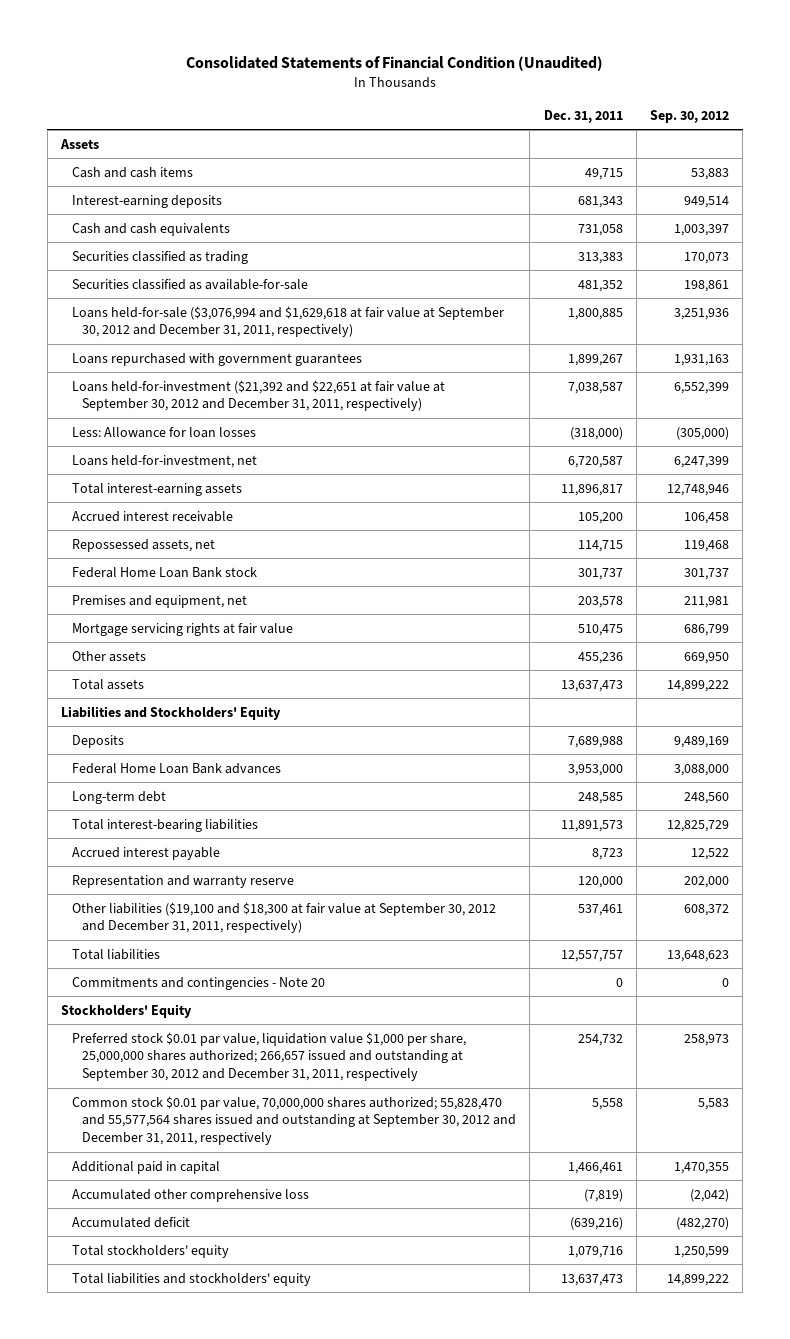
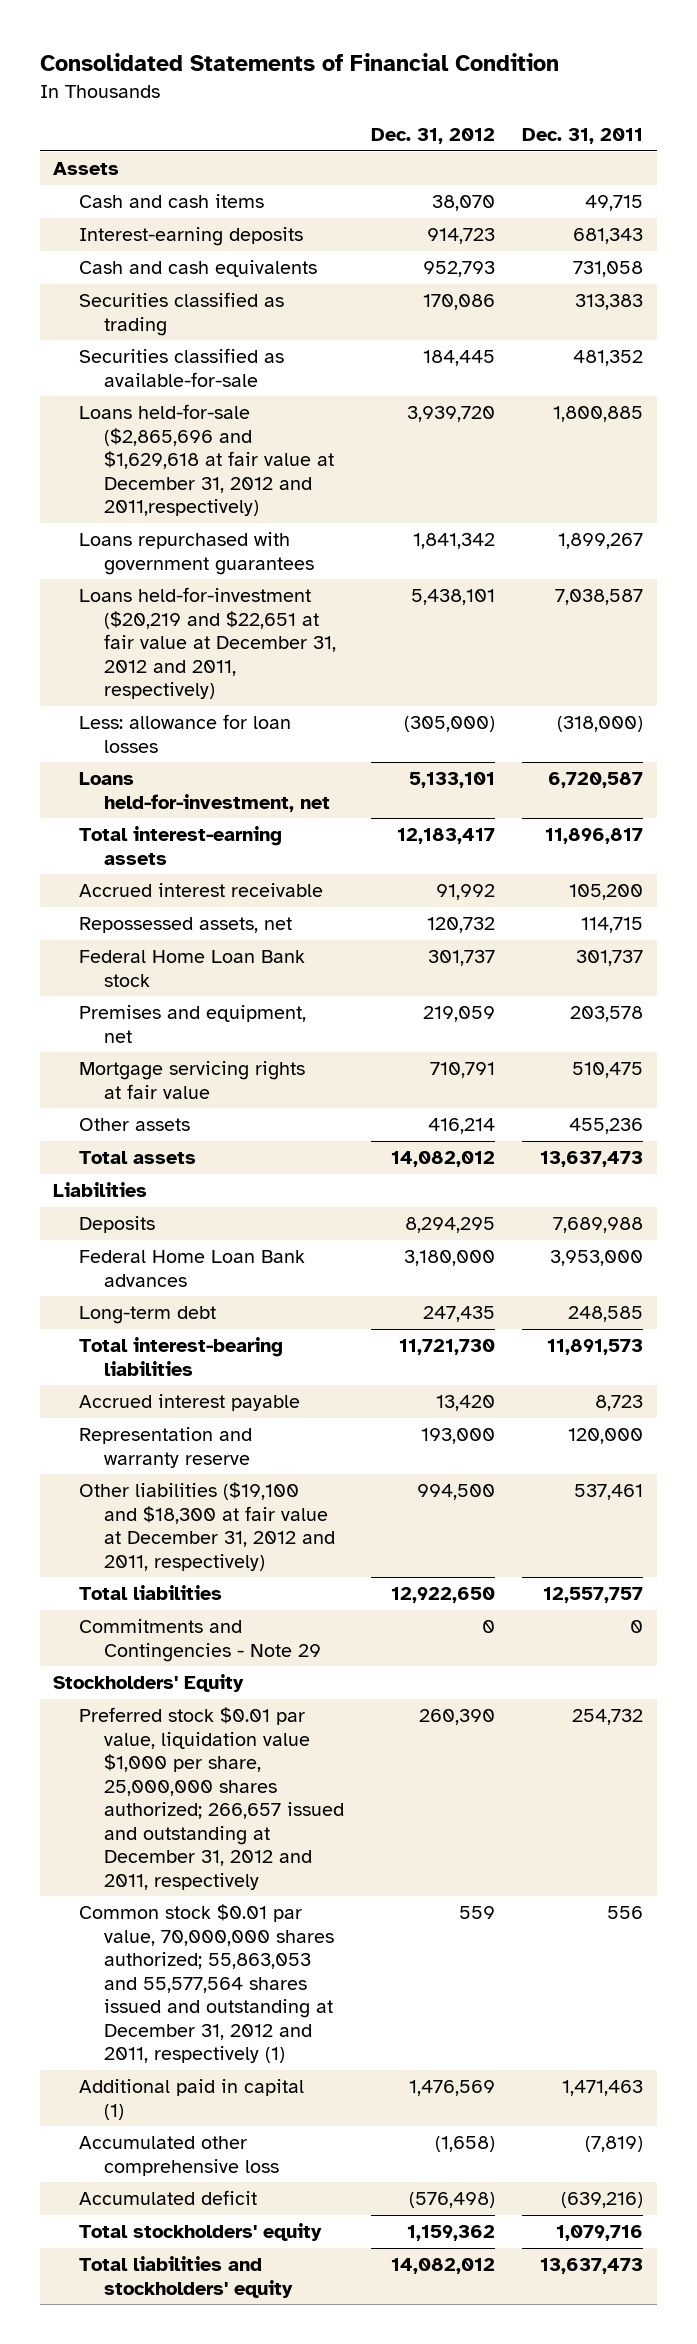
[185,56,603,72] Consolidated Statements of Financial Condition (Unaudited) -> [39,52,559,71] Consolidated Statements of Financial Condition
[650,109,730,123] Sep. 30, 2012 -> none
none -> [371,128,496,145] Dec. 31, 2012
[71,305,504,338] Loans held-for-sale ($3,076,994 and $1,629,618 at fair value at September 30, 2012 and December 31, 2011, respectively) -> [78,404,334,517] Loans held-for-sale ($2,865,696 and $1,629,618 at fair value at December 31, 2012 and 2011,respectively)
[71,379,445,412] Loans held-for-investment ($21,392 and $22,651 at fair value at September 30, 2012 and December 31, 2011, respectively) -> [78,587,336,700] Loans held-for-investment ($20,219 and $22,651 at fair value at December 31, 2012 and 2011, respectively)
[71,426,256,438] Less: Allowance for loan losses -> [78,714,291,753] Less: allowance for loan losses
[60,705,281,720] Liabilities and Stockholders' Equity -> none
none -> [53,1182,148,1198] Liabilities
[71,901,496,934] Other liabilities ($19,100 and $18,300 at fair value at September 30, 2012 and December 31, 2011, respectively) -> [78,1482,335,1571] Other liabilities ($19,100 and $18,300 at fair value at December 31, 2012 and 2011, respectively)
[71,976,325,990] Commitments and contingencies - Note 20 -> [78,1619,321,1662] Commitments and Contingencies - Note 29
[71,1031,466,1082] Preferred stock $0.01 par value, liquidation value $1,000 per share, 25,000,000 shares authorized; 266,657 issued and outstanding at September 30, 2012 and December 31, 2011, respectively -> [78,1707,344,1890] Preferred stock $0.01 par value, liquidation value $1,000 per share, 25,000,000 shares authorized; 266,657 issued and outstanding at December 31, 2012 and 2011, respectively
[71,1095,517,1146] Common stock $0.01 par value, 70,000,000 shares authorized; 55,828,470 and 55,577,564 shares issued and outstanding at September 30, 2012 and December 31, 2011, respectively -> [78,1904,334,2064] Common stock $0.01 par value, 70,000,000 shares authorized; 55,863,053 and 55,577,564 shares issued and outstanding at December 31, 2012 and 2011, respectively (1)
[591,1097,623,1110] 5,558 -> [607,1906,644,1920] 556
[71,1160,220,1174] Additional paid in capital -> [78,2079,304,2120] Additional paid in capital (1)
[567,1161,623,1174] 1,466,461 -> [562,2080,644,2097] 1,471,463

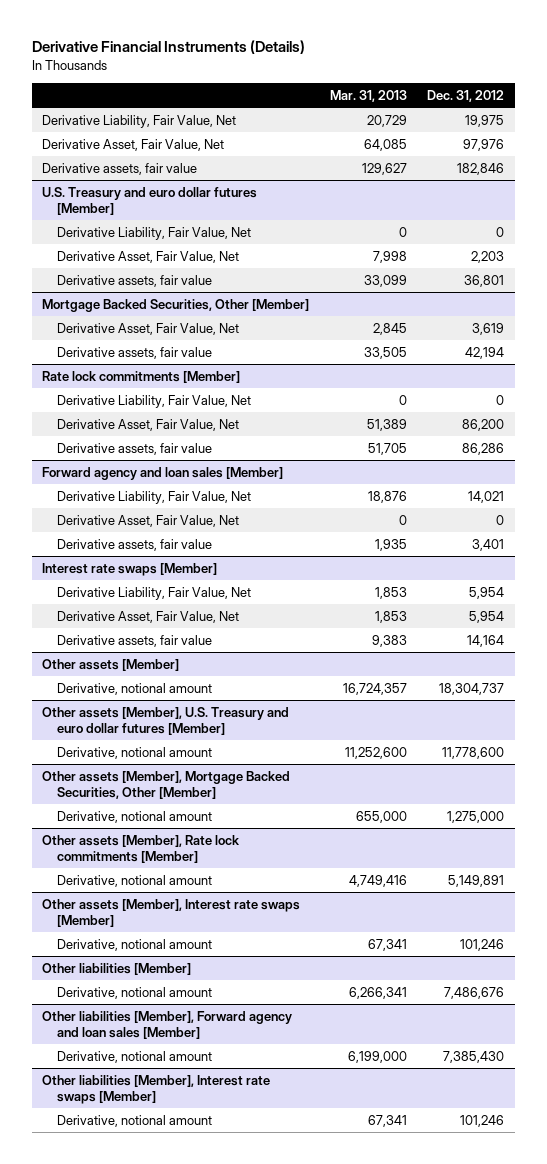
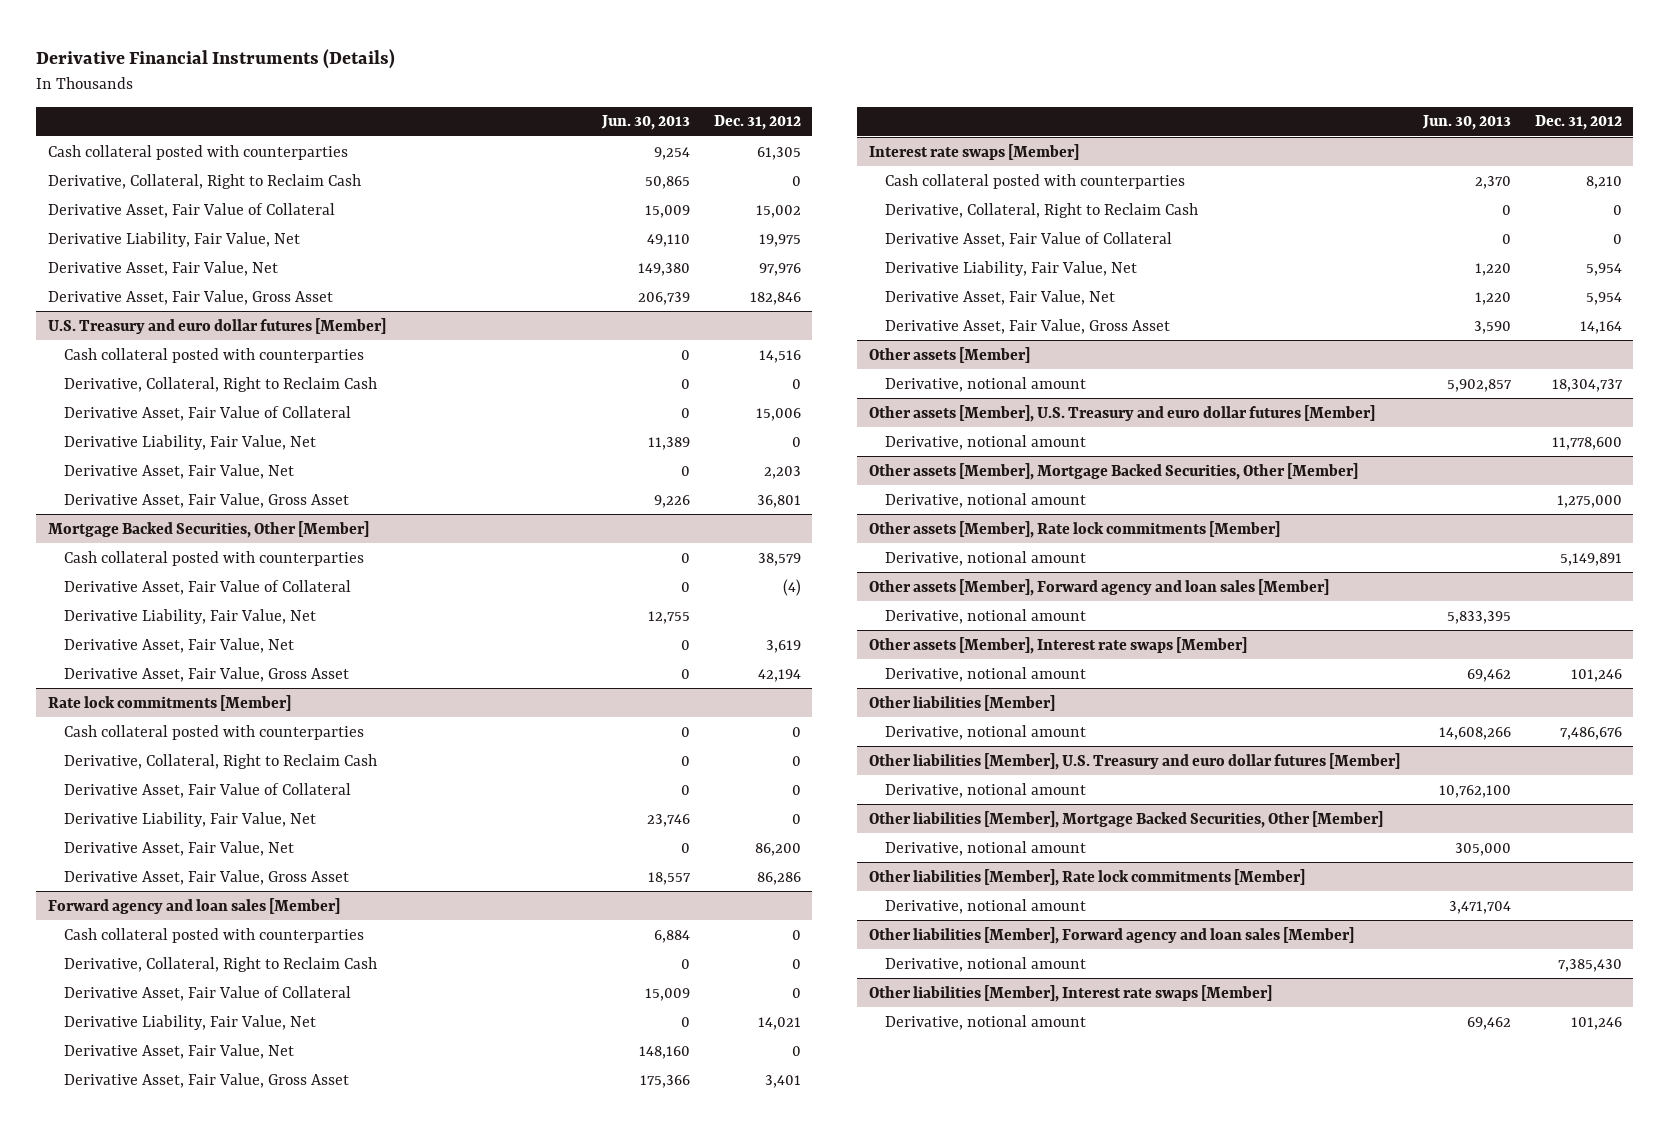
[329,90,407,103] Mar. 31, 2013 -> none
none -> [601,115,691,131] Jun. 30, 2013
none -> [47,144,348,160] Cash collateral posted with counterparties
none -> [47,173,361,189] Derivative, Collateral, Right to Reclaim Cash
none -> [47,202,335,218] Derivative Asset, Fair Value of Collateral
[42,163,198,176] Derivative assets, fair value -> [47,289,333,305] Derivative Asset, Fair Value, Gross Asset
none -> [63,347,364,363] Cash collateral posted with counterparties
none -> [63,376,377,392] Derivative, Collateral, Right to Reclaim Cash
none -> [63,405,351,421] Derivative Asset, Fair Value of Collateral
[56,275,212,288] Derivative assets, fair value -> [63,492,349,508] Derivative Asset, Fair Value, Gross Asset
none -> [63,550,364,566] Cash collateral posted with counterparties
none -> [63,579,351,595] Derivative Asset, Fair Value of Collateral
none -> [63,608,316,624] Derivative Liability, Fair Value, Net
[56,347,212,360] Derivative assets, fair value -> [63,666,349,682] Derivative Asset, Fair Value, Gross Asset
none -> [63,724,364,740] Cash collateral posted with counterparties
none -> [63,753,377,769] Derivative, Collateral, Right to Reclaim Cash
none -> [63,782,351,798] Derivative Asset, Fair Value of Collateral
[56,443,212,456] Derivative assets, fair value -> [63,869,349,885] Derivative Asset, Fair Value, Gross Asset
none -> [63,927,364,943] Cash collateral posted with counterparties
none -> [63,956,377,972] Derivative, Collateral, Right to Reclaim Cash
none -> [63,985,351,1001] Derivative Asset, Fair Value of Collateral
[56,539,212,552] Derivative assets, fair value -> [63,1072,349,1088] Derivative Asset, Fair Value, Gross Asset
none -> [884,173,1185,189] Cash collateral posted with counterparties
none -> [884,202,1198,218] Derivative, Collateral, Right to Reclaim Cash
none -> [884,231,1172,247] Derivative Asset, Fair Value of Collateral
[56,635,212,648] Derivative assets, fair value -> [884,318,1170,334] Derivative Asset, Fair Value, Gross Asset
none -> [868,578,1329,596] Other assets [Member], Forward agency and loan sales [Member]
none -> [884,608,1086,624] Derivative, notional amount
none -> [868,752,1400,770] Other liabilities [Member], U.S. Treasury and euro dollar futures [Member]
none -> [884,782,1086,798] Derivative, notional amount
none -> [868,810,1383,828] Other liabilities [Member], Mortgage Backed Securities, Other [Member]
none -> [884,840,1086,856] Derivative, notional amount
none -> [868,868,1305,886] Other liabilities [Member], Rate lock commitments [Member]
none -> [884,898,1086,914] Derivative, notional amount

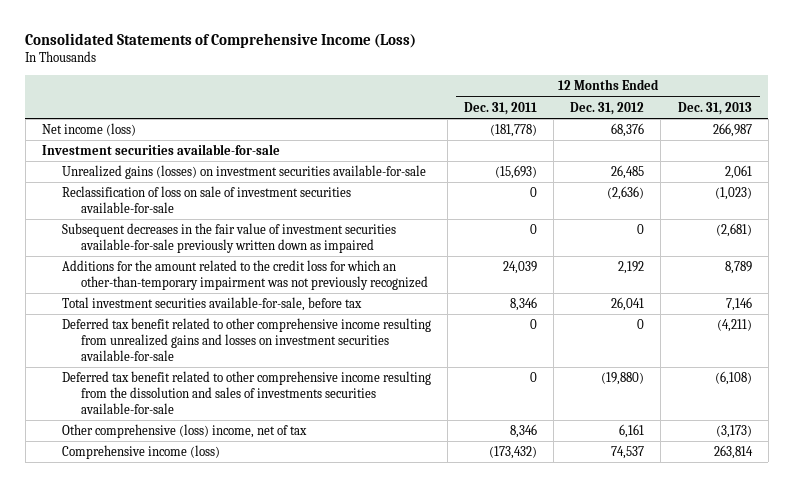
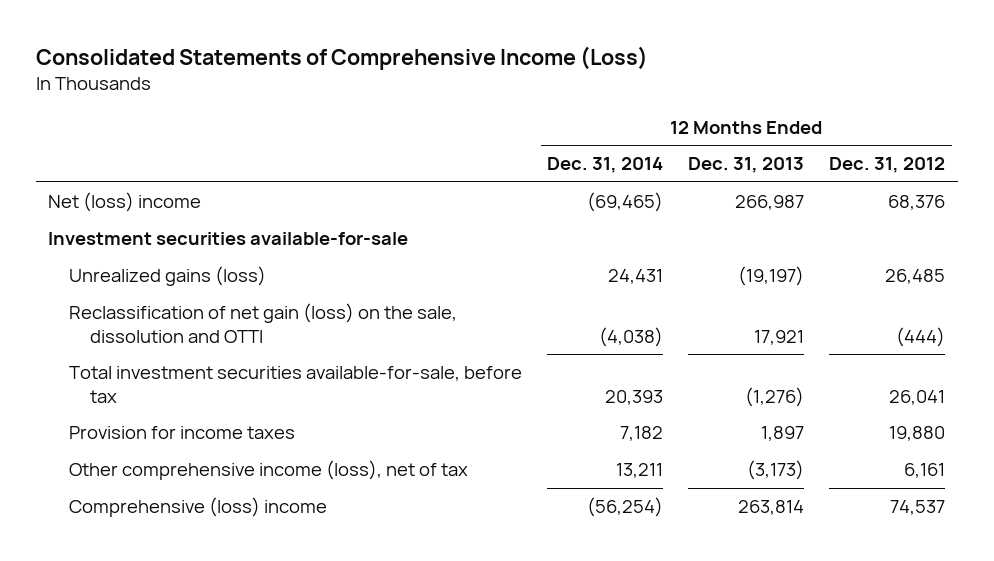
[463,101,537,115] Dec. 31, 2011 -> none
none -> [547,157,664,174] Dec. 31, 2014
[41,123,136,137] Net income (loss) -> [48,192,202,213] Net (loss) income
[61,223,396,253] Subsequent decreases in the fair value of investment securities available-for-sale previously written down as impaired -> none
[61,260,429,290] Additions for the amount related to the credit loss for which an other-than-temporary impairment was not previously recognized -> none
[61,318,431,361] Deferred tax benefit related to other comprehensive income resulting from unrealized gains and losses on investment securities available-for-sale -> none
[61,371,431,414] Deferred tax benefit related to other comprehensive income resulting from the dissolution and sales of investments securities available-for-sale -> none
[61,165,426,180] Unrealized gains (losses) on investment securities available-for-sale -> [68,266,266,287] Unrealized gains (loss)
[724,165,752,180] 2,061 -> [738,266,805,287] (19,197)
[61,186,351,213] Reclassification of loss on sale of investment securities available-for-sale -> [68,303,457,343] Reclassification of net gain (loss) on the sale, dissolution and OTTI
[607,186,645,201] (2,636) -> [896,326,946,347] (444)
[714,187,752,201] (1,023) -> [754,329,805,345] 17,921
[725,297,752,312] 7,146 -> [745,386,805,407] (1,276)
none -> [68,426,295,440] Provision for income taxes
[61,424,307,439] Other comprehensive (loss) income, net of tax -> [68,460,468,481] Other comprehensive income (loss), net of tax
[61,445,220,460] Comprehensive income (loss) -> [68,497,327,518] Comprehensive (loss) income

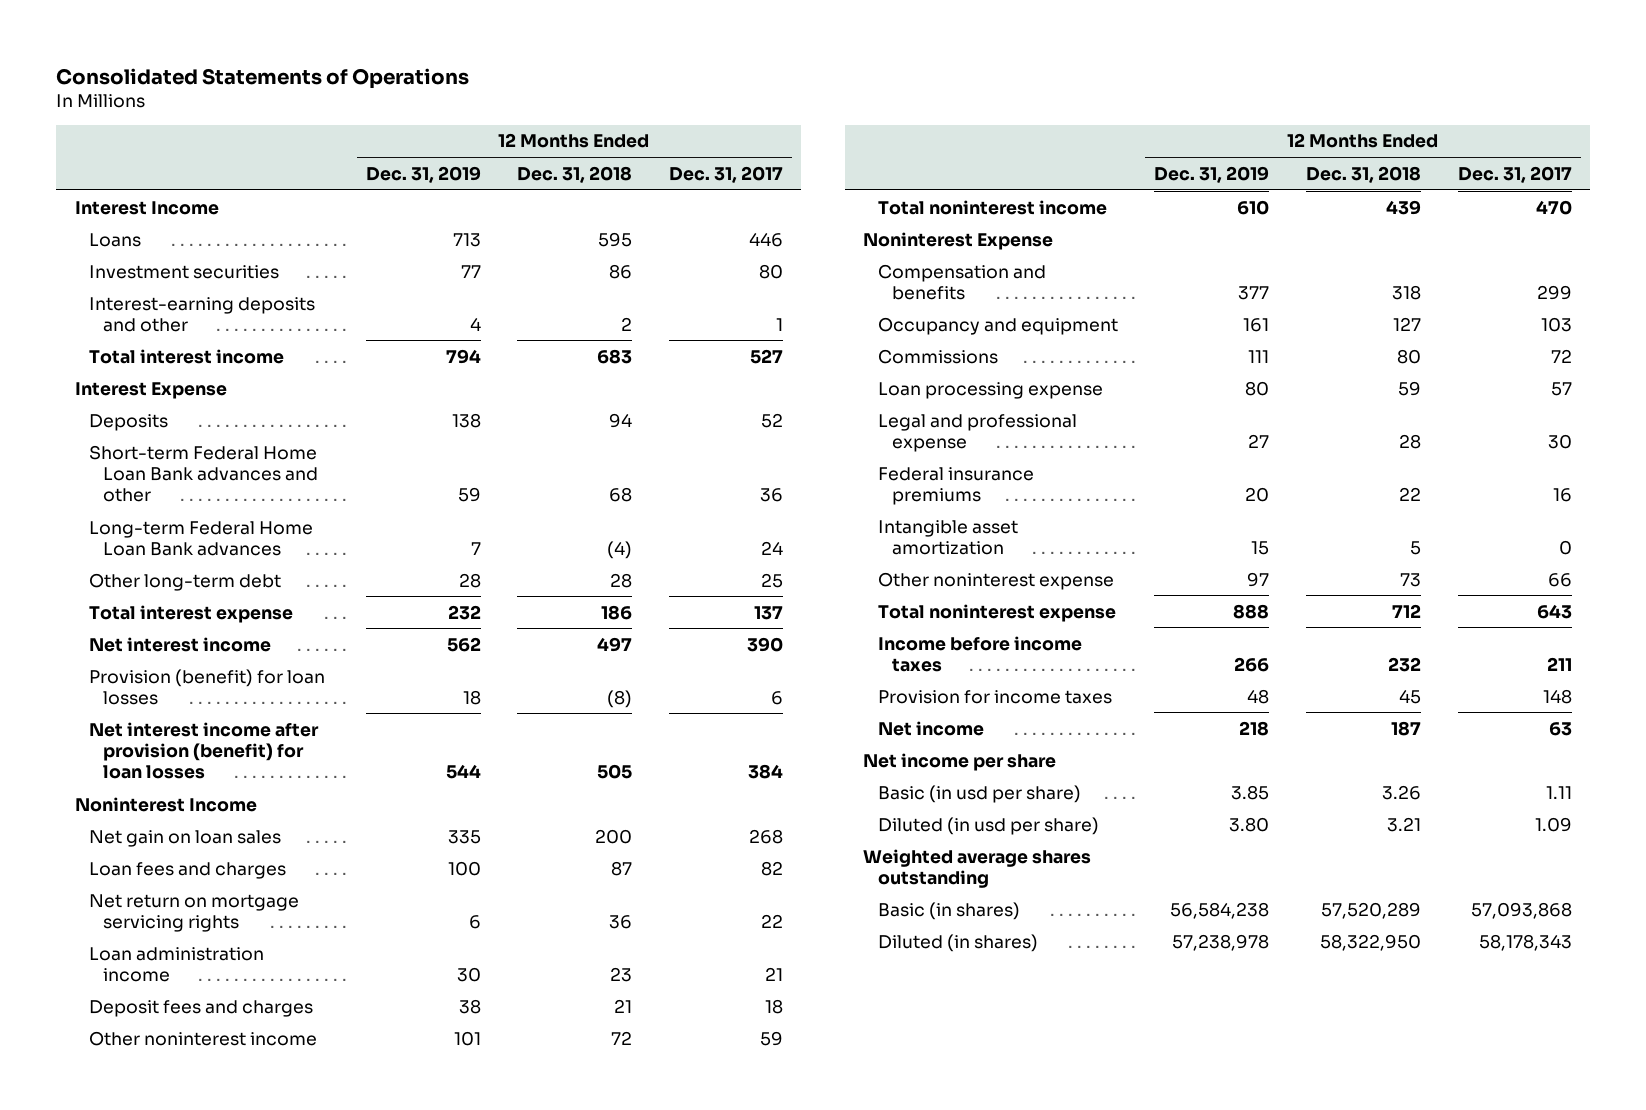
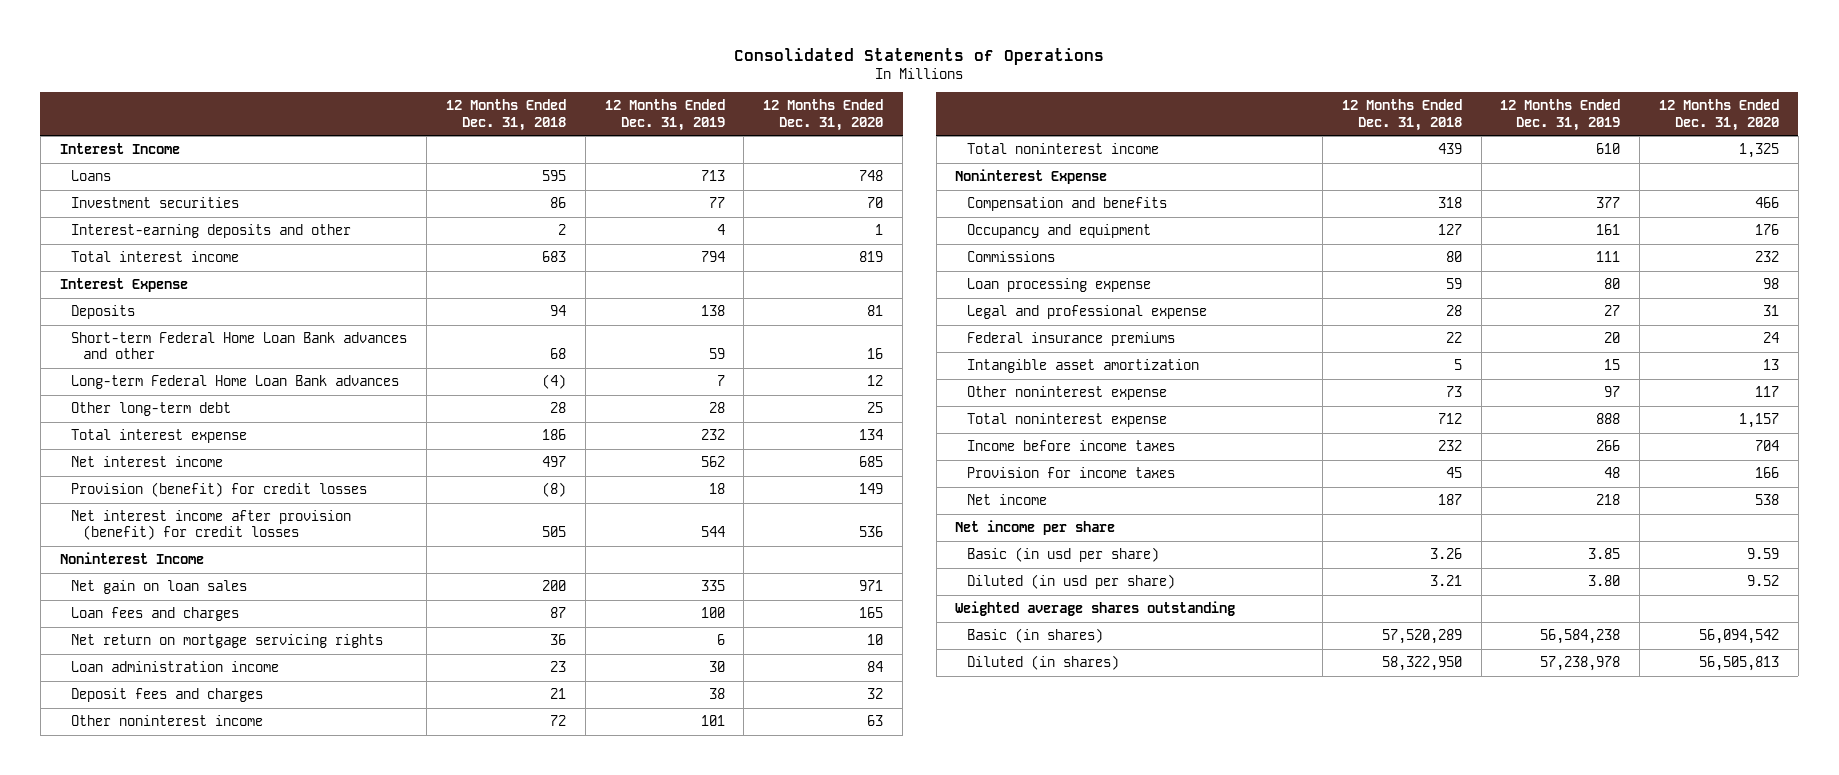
[668,165,783,183] Dec. 31, 2017 -> none
none -> [763,99,884,131] 12 Months Ended Dec. 31, 2020
[89,668,326,705] Provision (benefit) for loan losses -> [71,482,368,498] Provision (benefit) for credit losses
[89,721,320,779] Net interest income after provision (benefit) for loan losses -> [71,510,352,541] Net interest income after provision (benefit) for credit losses

